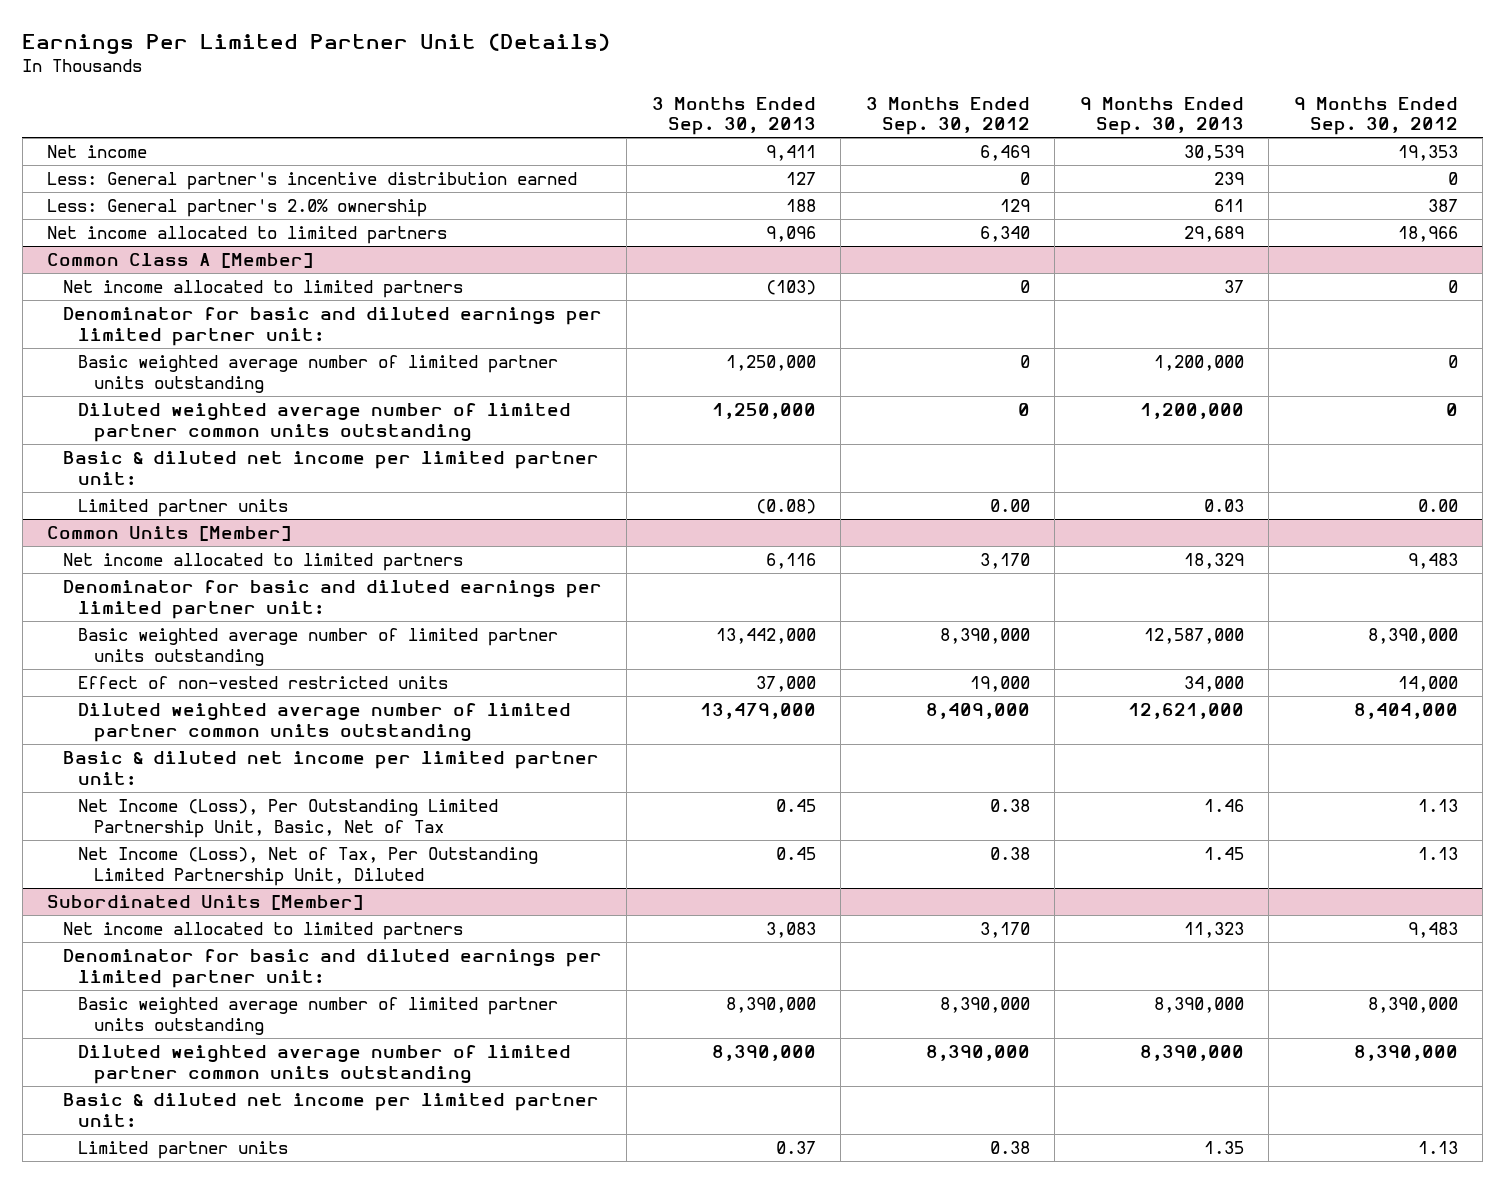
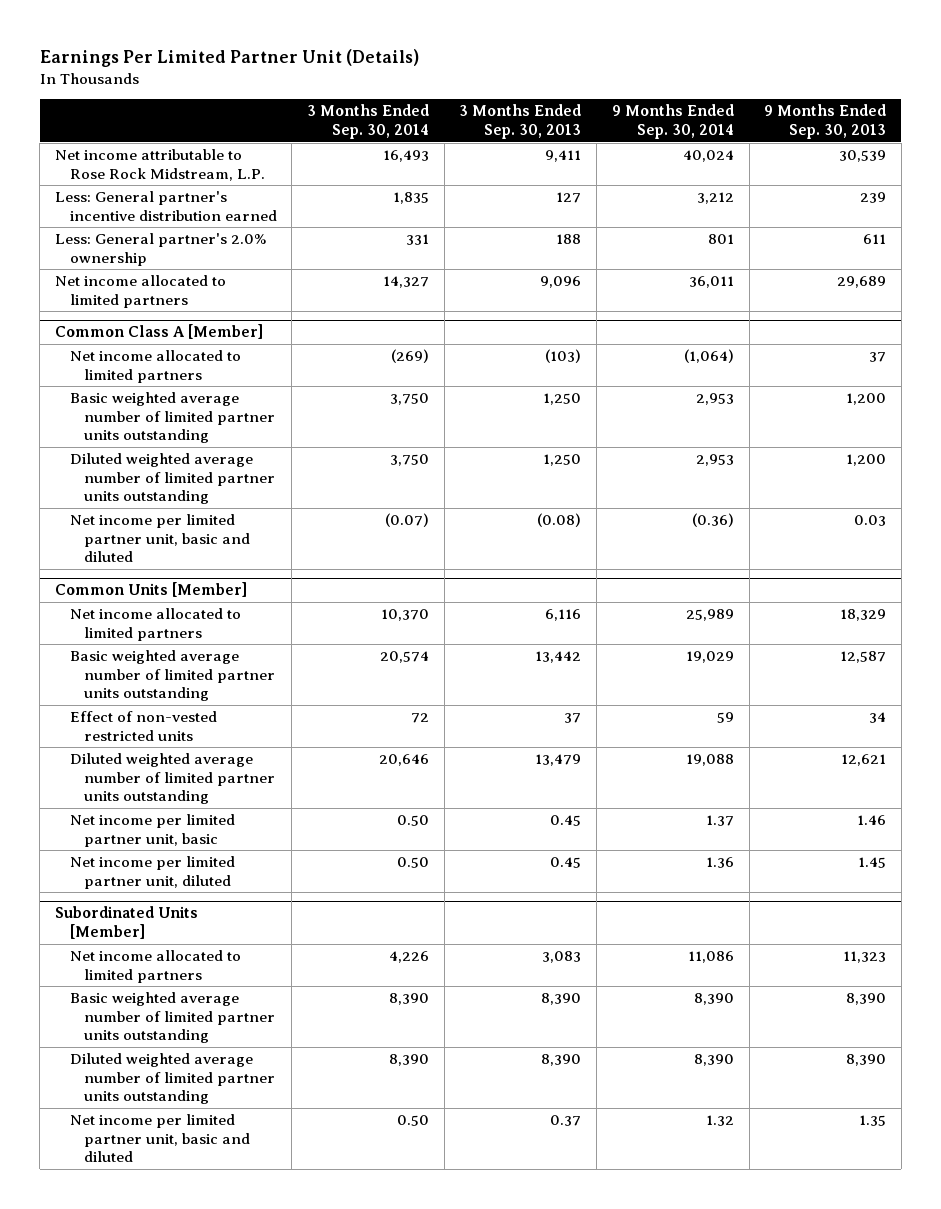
[865,96,1030,136] 3 Months Ended Sep. 30, 2012 -> none
[1293,96,1458,136] 9 Months Ended Sep. 30, 2012 -> none
none -> [307,104,430,140] 3 Months Ended Sep. 30, 2014
none -> [611,104,734,140] 9 Months Ended Sep. 30, 2014
[47,145,148,159] Net income -> [54,149,265,181] Net income attributable to Rose Rock Midstream, L.P.
[62,307,602,346] Denominator for basic and diluted earnings per limited partner unit: -> none
[62,451,599,485] Basic & diluted net income per limited partner unit: -> none
[725,355,816,372] 1,250,000 -> [543,393,582,406] 1,250
[1153,355,1244,372] 1,200,000 -> [846,393,887,406] 1,200
[78,403,572,442] Diluted weighted average number of limited partner common units outstanding -> [69,453,276,505] Diluted weighted average number of limited partner units outstanding
[711,403,816,420] 1,250,000 -> [543,454,582,467] 1,250
[1139,403,1244,420] 1,200,000 -> [846,454,887,467] 1,200
[78,499,289,518] Limited partner units -> [69,514,251,563] Net income per limited partner unit, basic and diluted
[62,580,602,619] Denominator for basic and diluted earnings per limited partner unit: -> none
[62,751,599,785] Basic & diluted net income per limited partner unit: -> none
[715,628,816,645] 13,442,000 -> [535,651,582,664] 13,442
[1143,628,1244,645] 12,587,000 -> [840,651,887,664] 12,587
[755,676,816,693] 37,000 -> [564,713,582,724] 37
[1183,676,1244,693] 34,000 -> [869,712,887,724] 34
[78,703,572,742] Diluted weighted average number of limited partner common units outstanding -> [69,753,276,805] Diluted weighted average number of limited partner units outstanding
[699,703,816,720] 13,479,000 -> [535,754,582,767] 13,479
[1127,703,1244,720] 12,621,000 -> [841,754,887,767] 12,621
[78,799,499,838] Net Income (Loss), Per Outstanding Limited Partnership Unit, Basic, Net of Tax -> [69,814,235,847] Net income per limited partner unit, basic
[78,847,539,886] Net Income (Loss), Net of Tax, Per Outstanding Limited Partnership Unit, Diluted -> [69,856,235,889] Net income per limited partner unit, diluted
[62,949,602,988] Denominator for basic and diluted earnings per limited partner unit: -> none
[62,1093,599,1127] Basic & diluted net income per limited partner unit: -> none
[725,997,816,1014] 8,390,000 -> [541,993,582,1006] 8,390
[1153,997,1244,1014] 8,390,000 -> [846,993,887,1006] 8,390
[78,1045,572,1084] Diluted weighted average number of limited partner common units outstanding -> [69,1053,276,1105] Diluted weighted average number of limited partner units outstanding
[711,1045,816,1062] 8,390,000 -> [541,1054,582,1067] 8,390
[1139,1045,1244,1062] 8,390,000 -> [846,1054,887,1067] 8,390
[78,1141,289,1160] Limited partner units -> [69,1114,251,1163] Net income per limited partner unit, basic and diluted

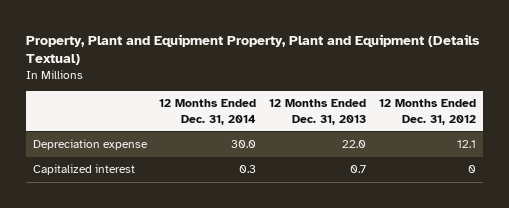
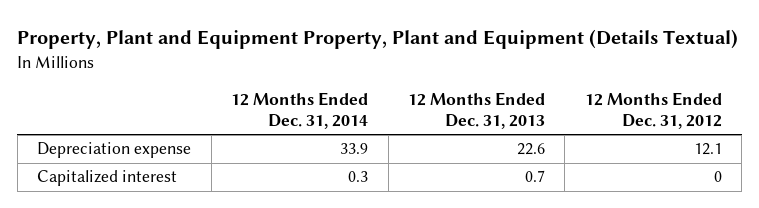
[231,140,257,149] 30.0 -> [340,143,369,155] 33.9
[342,140,367,149] 22.0 -> [516,143,545,156] 22.6

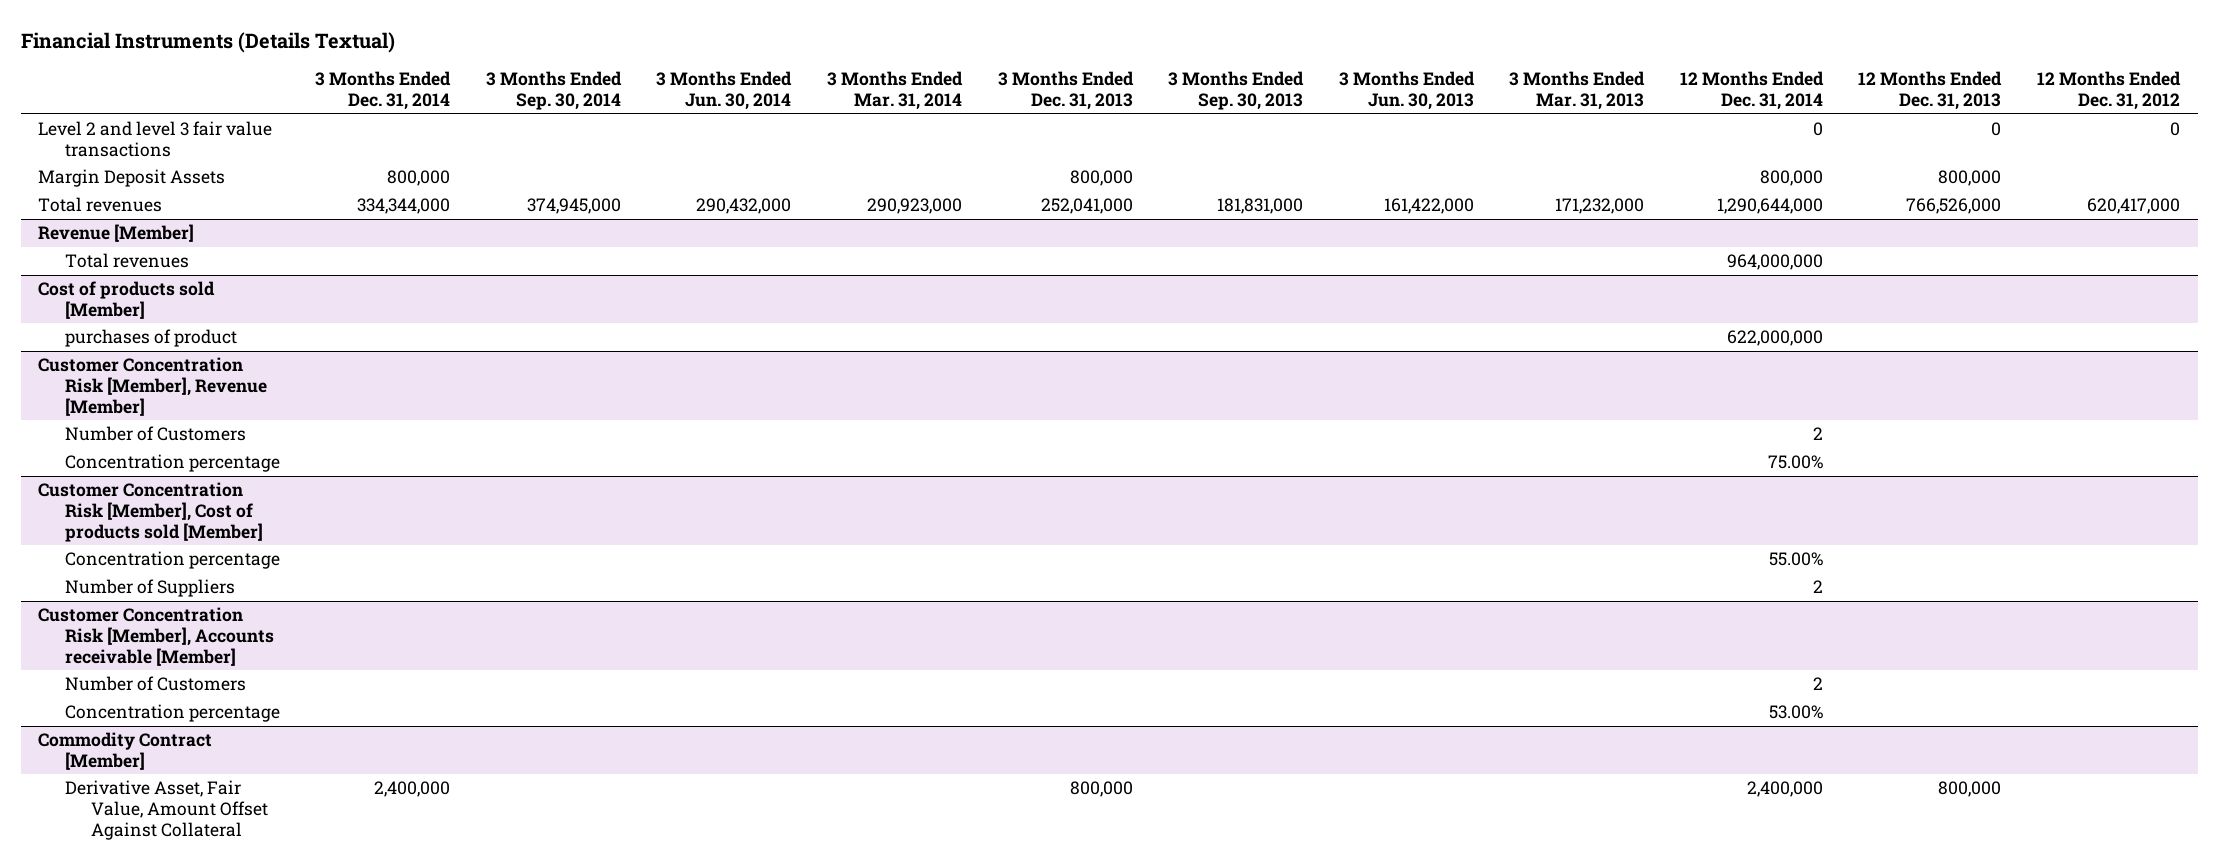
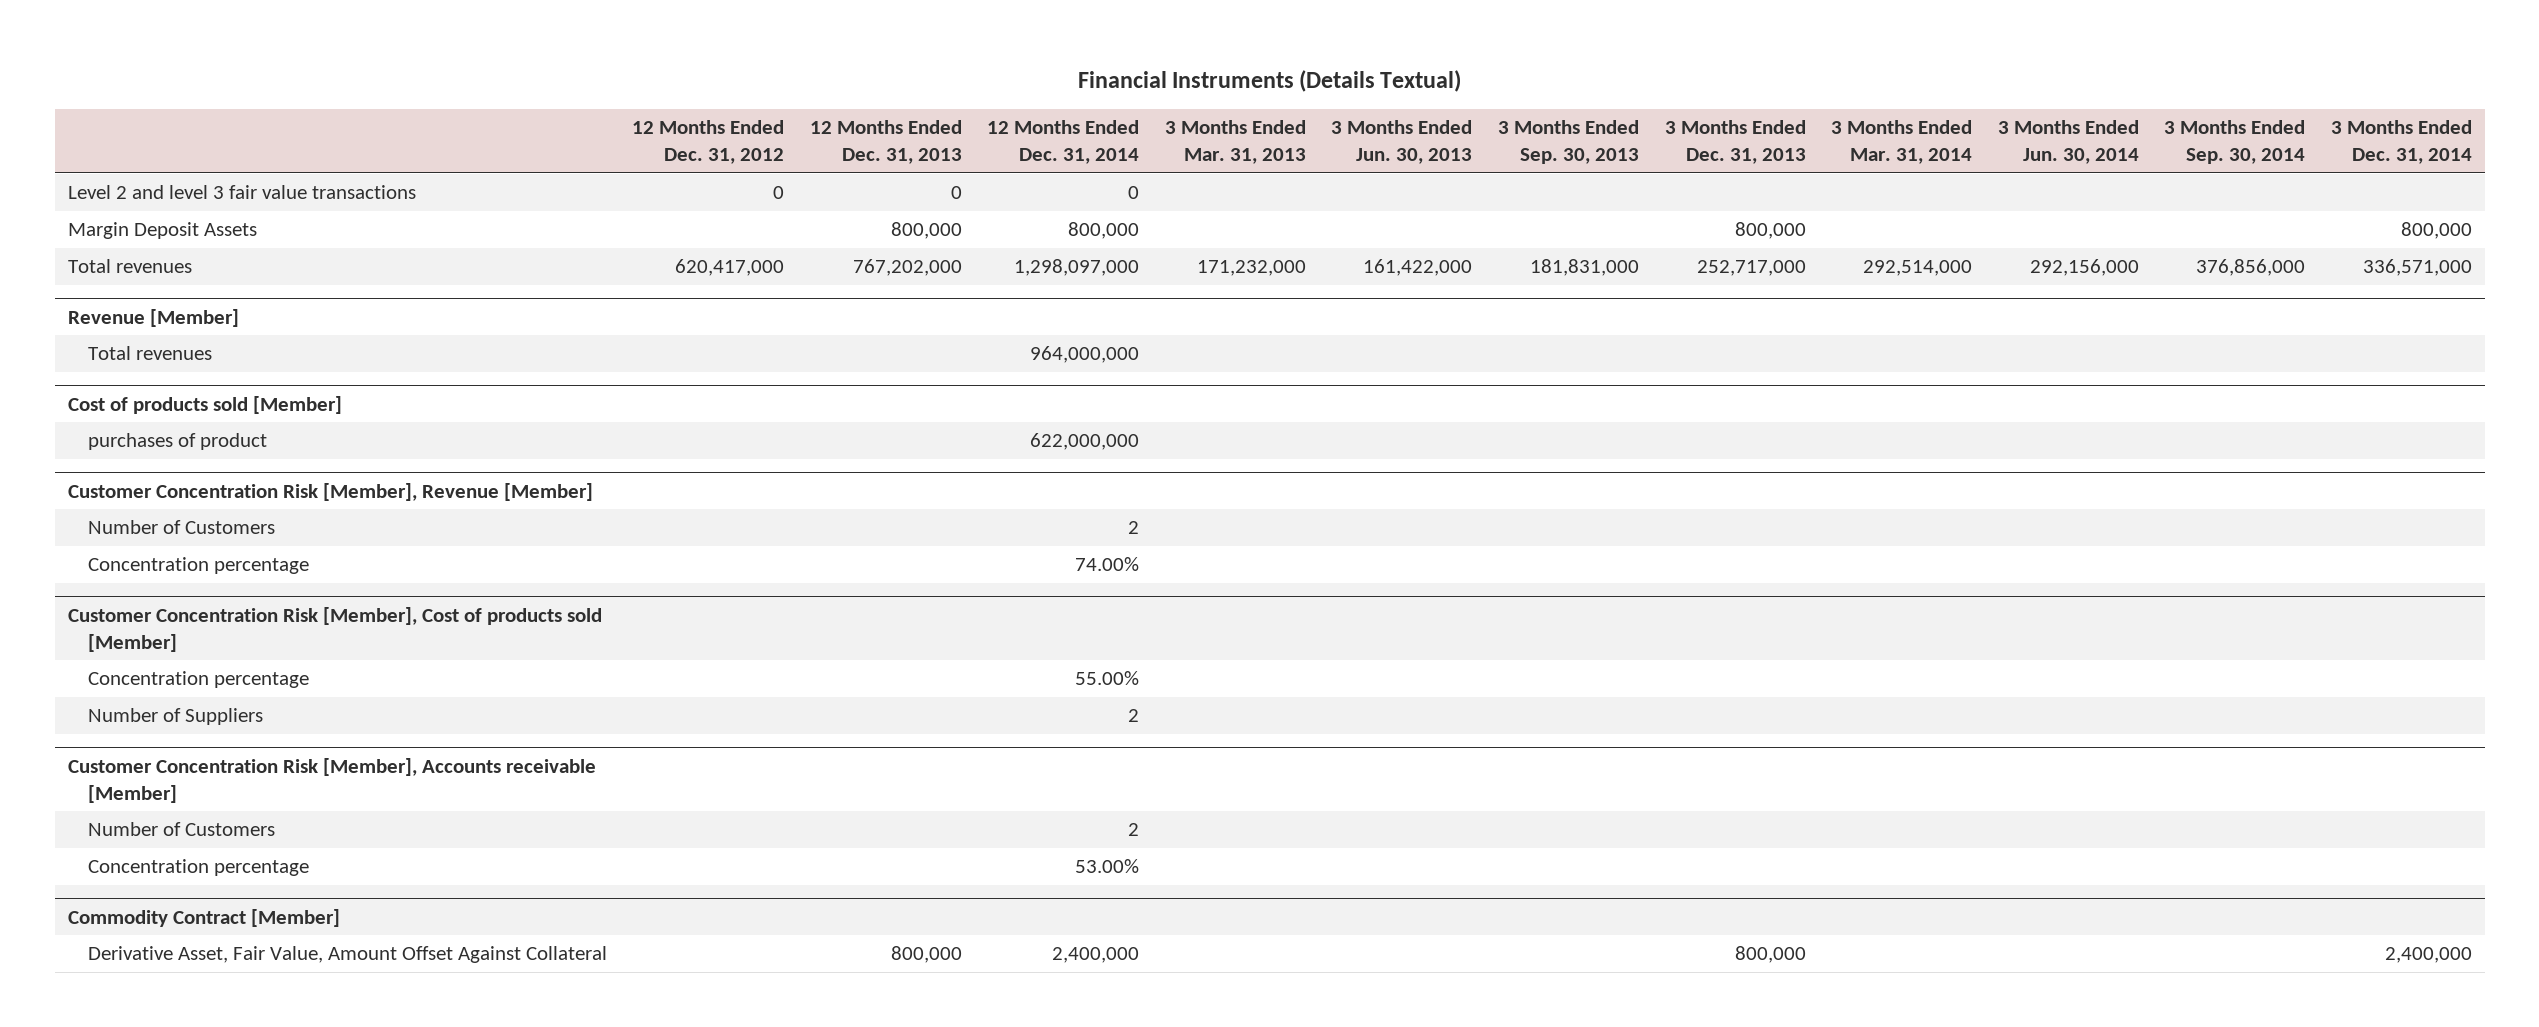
[357,198,451,215] 334,344,000 -> [2362,259,2472,277] 336,571,000
[526,198,621,215] 374,945,000 -> [2196,259,2306,277] 376,856,000
[696,198,792,215] 290,432,000 -> [2029,259,2139,277] 292,156,000
[866,198,962,215] 290,923,000 -> [1863,260,1973,277] 292,514,000
[1040,198,1133,215] 252,041,000 -> [1696,260,1806,277] 252,717,000
[1716,198,1823,215] 1,290,644,000 -> [1014,259,1140,277] 1,298,097,000
[1906,198,2002,215] 766,526,000 -> [852,259,962,277] 767,202,000
[1767,455,1823,470] 75.00% -> [1075,557,1140,572] 74.00%

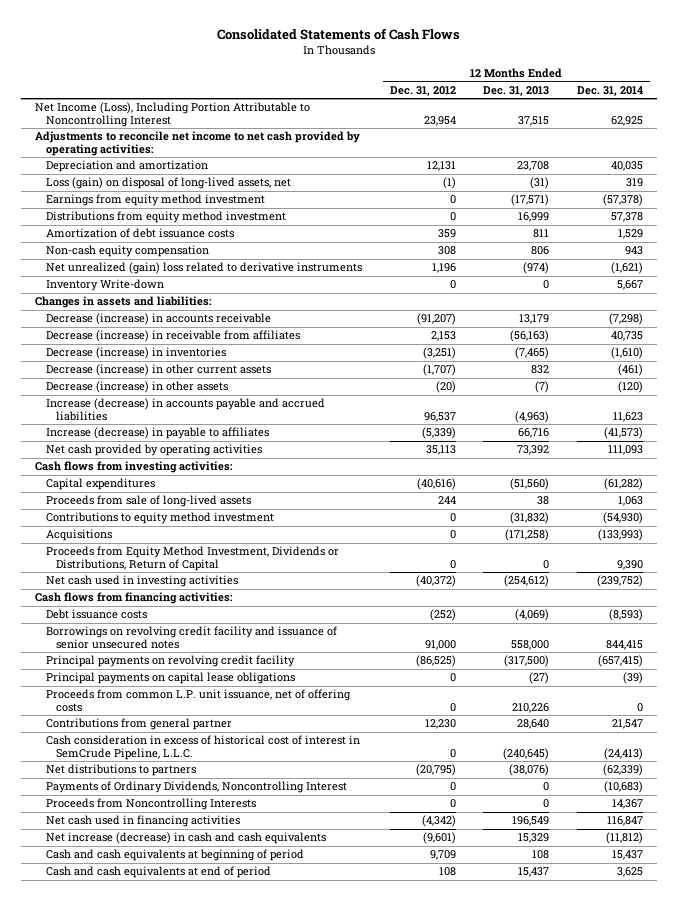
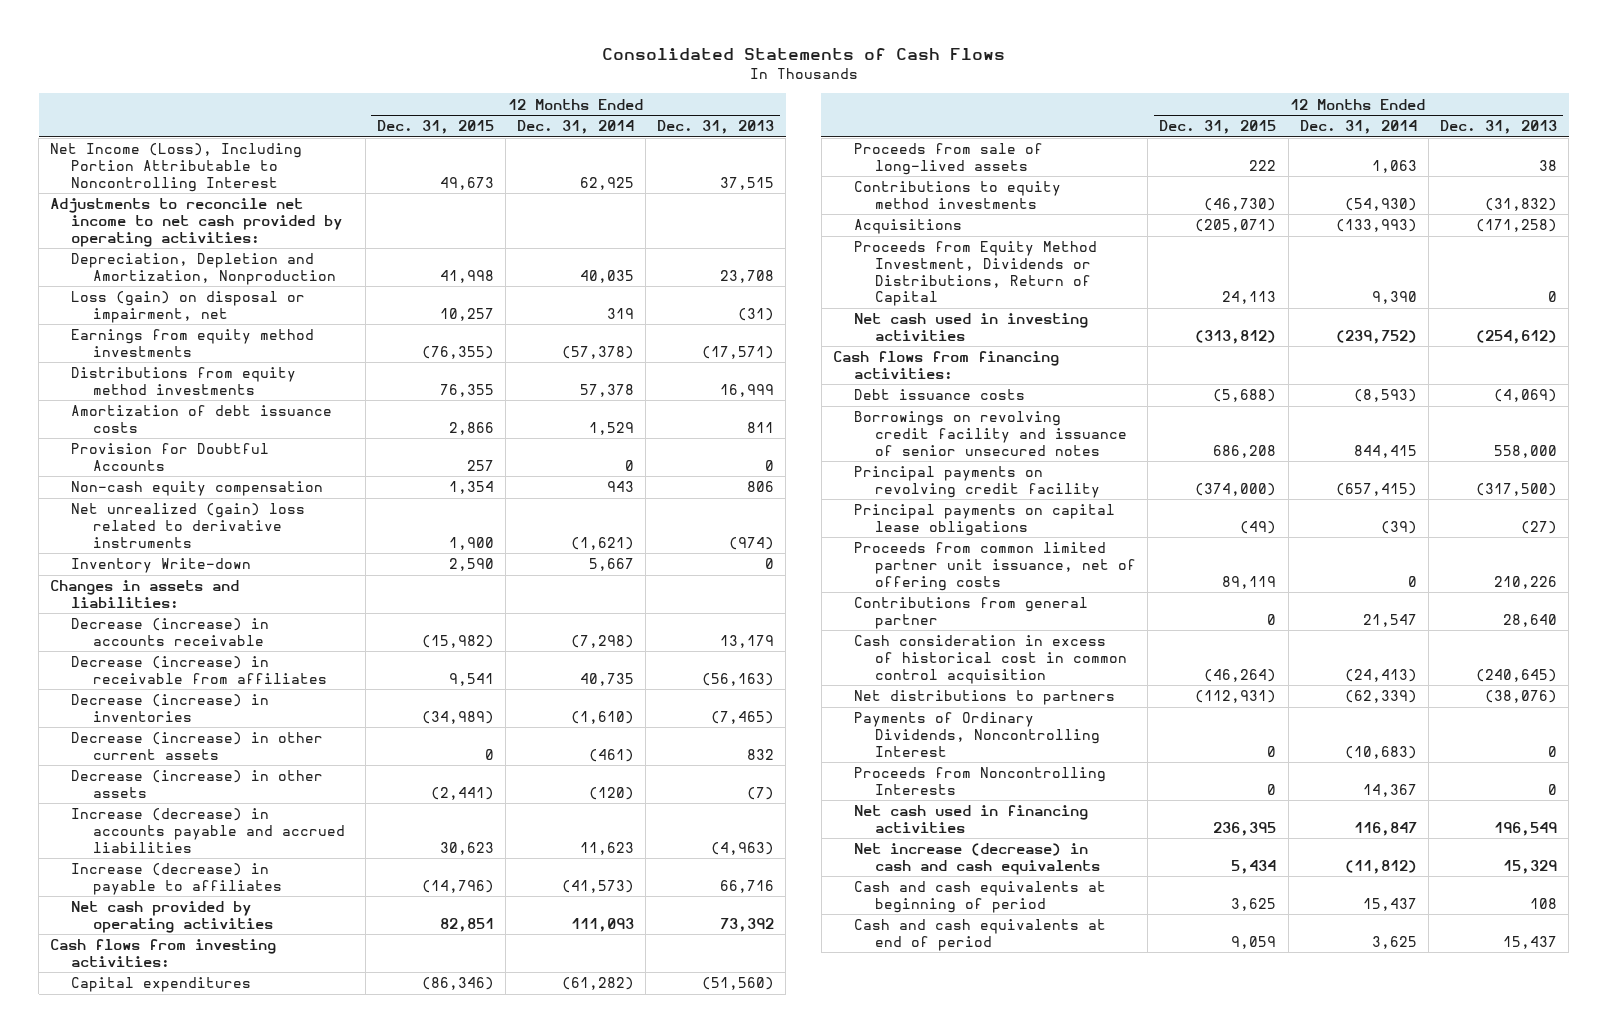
[389,85,456,96] Dec. 31, 2012 -> none
none -> [376,120,494,135] Dec. 31, 2015
[45,160,208,173] Depreciation and amortization -> [71,253,336,285] Depreciation, Depletion and Amortization, Nonproduction
[45,177,291,190] Loss (gain) on disposal of long-lived assets, net -> [71,291,306,323] Loss (gain) on disposal or impairment, net
[45,194,265,207] Earnings from equity method investment -> [71,329,315,357] Earnings from equity method investments
[45,211,286,224] Distributions from equity method investment -> [71,367,297,395] Distributions from equity method investments
none -> [71,443,270,471] Provision for Doubtful Accounts
[45,512,274,525] Contributions to equity method investment -> [853,181,1061,209] Contributions to equity method investments
[45,689,351,713] Proceeds from common L.P. unit issuance, net of offering costs -> [853,542,1137,591] Proceeds from common limited partner unit issuance, net of offering costs
[45,735,360,761] Cash consideration in excess of historical cost of interest in SemCrude Pipeline, L.L.C. -> [853,635,1128,684] Cash consideration in excess of historical cost in common control acquisition

